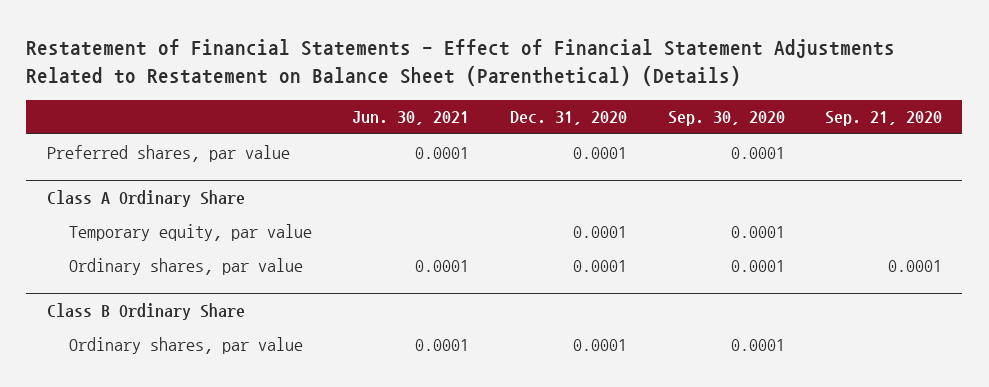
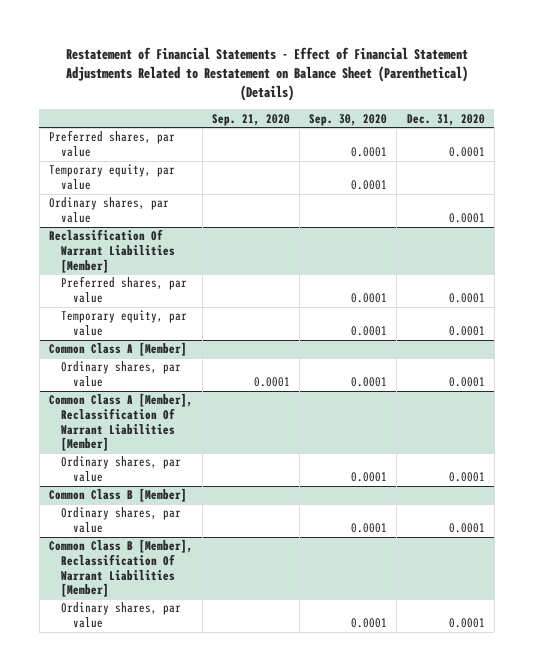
[352,111,470,126] Jun. 30, 2021 -> none
[46,189,245,207] Class A Ordinary Share -> none
none -> [48,164,175,191] Temporary equity, par value
none -> [48,197,169,224] Ordinary shares, par value
none -> [48,229,176,273] Reclassification Of Warrant Liabilities [Member]
none -> [61,276,188,304] Preferred shares, par value
none -> [48,342,187,357] Common Class A [Member]
[46,302,245,320] Class B Ordinary Share -> none
none -> [48,393,193,452] Common Class A [Member], Reclassification Of Warrant Liabilities [Member]
none -> [48,488,187,503] Common Class B [Member]
none -> [61,507,182,534] Ordinary shares, par value
none -> [48,539,193,598] Common Class B [Member], Reclassification Of Warrant Liabilities [Member]
none -> [61,602,182,629] Ordinary shares, par value

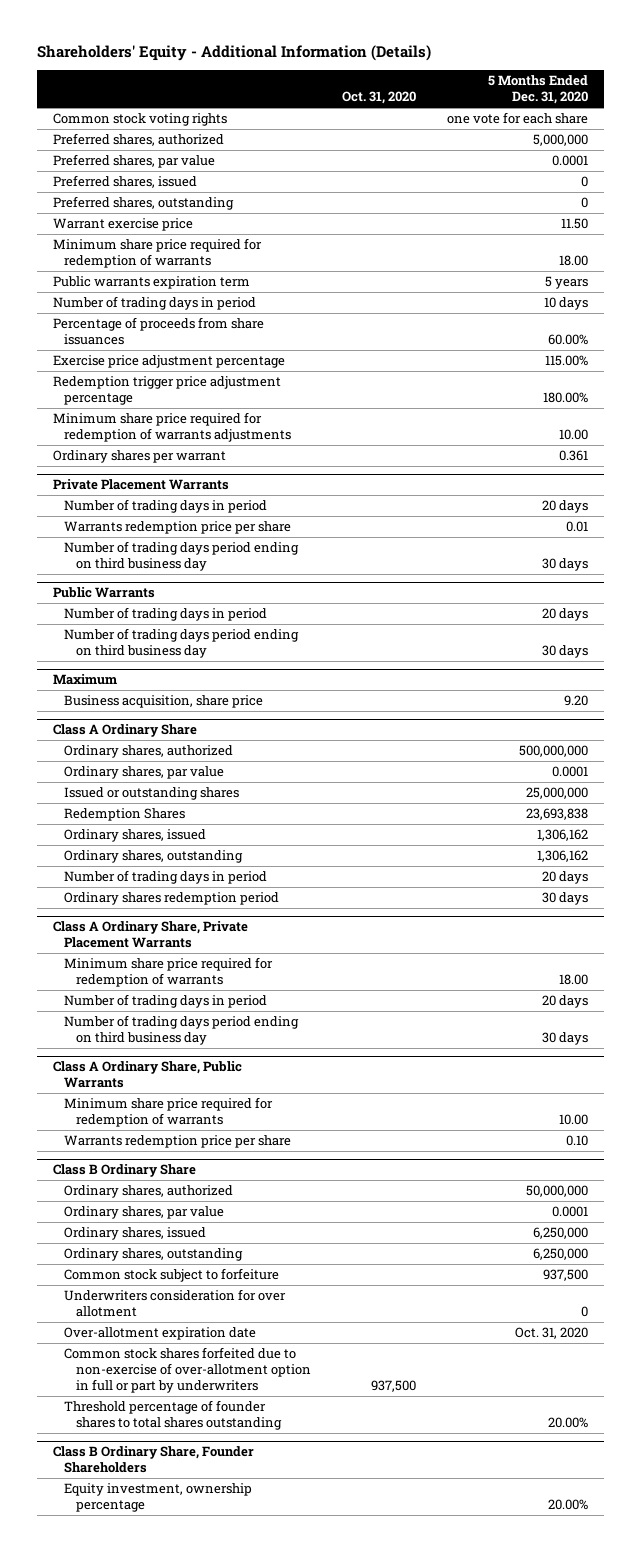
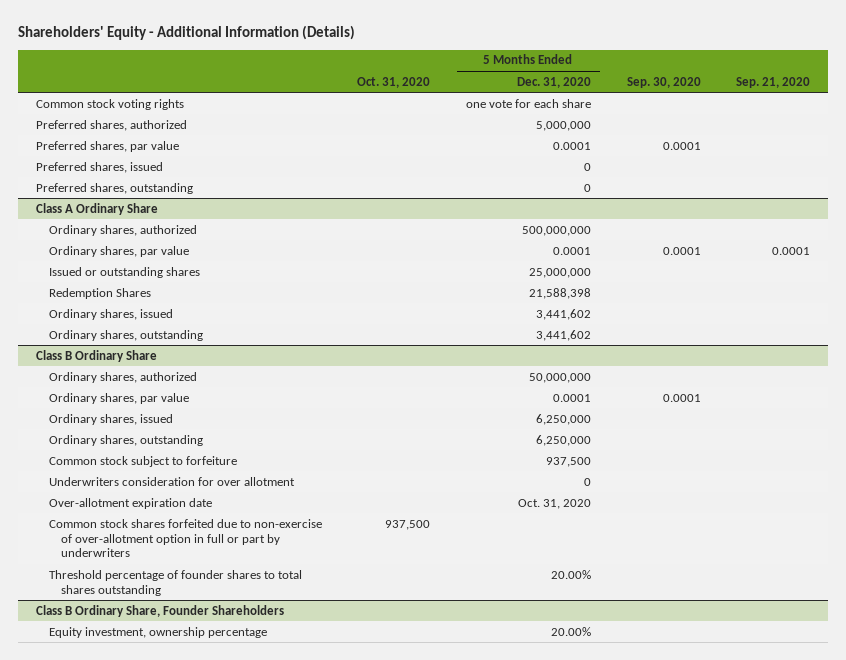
none -> [626,76,701,88] Sep. 30, 2020
none -> [736,76,811,88] Sep. 21, 2020
[52,218,193,232] Warrant exercise price -> none
[52,238,262,269] Minimum share price required for redemption of warrants -> none
[52,276,250,290] Public warrants expiration term -> none
[52,296,256,311] Number of trading days in period -> none
[52,317,264,346] Percentage of proceeds from share issuances -> none
[52,355,285,369] Exercise price adjustment percentage -> none
[52,376,281,406] Redemption trigger price adjustment percentage -> none
[52,412,292,443] Minimum share price required for redemption of warrants adjustments -> none
[52,450,226,464] Ordinary shares per warrant -> none
[52,479,229,491] Private Placement Warrants -> none
[64,499,268,514] Number of trading days in period -> none
[64,521,292,535] Warrants redemption price per share -> none
[64,541,300,572] Number of trading days period ending on third business day -> none
[52,587,155,599] Public Warrants -> none
[64,607,268,622] Number of trading days in period -> none
[64,628,300,659] Number of trading days period ending on third business day -> none
[52,674,117,686] Maximum -> none
[64,695,264,709] Business acquisition, share price -> none
[64,870,268,885] Number of trading days in period -> none
[64,892,280,906] Ordinary shares redemption period -> none
[52,921,248,949] Class A Ordinary Share, Private Placement Warrants -> none
[64,957,274,988] Minimum share price required for redemption of warrants -> none
[64,994,268,1009] Number of trading days in period -> none
[64,1015,300,1046] Number of trading days period ending on third business day -> none
[52,1061,242,1089] Class A Ordinary Share, Public Warrants -> none
[64,1097,274,1128] Minimum share price required for redemption of warrants -> none
[64,1135,292,1149] Warrants redemption price per share -> none
[526,808,589,821] 23,693,838 -> [528,287,591,299] 21,588,398
[537,829,589,842] 1,306,162 -> [535,308,591,320] 3,441,602
[537,850,589,863] 1,306,162 -> [535,329,591,341] 3,441,602

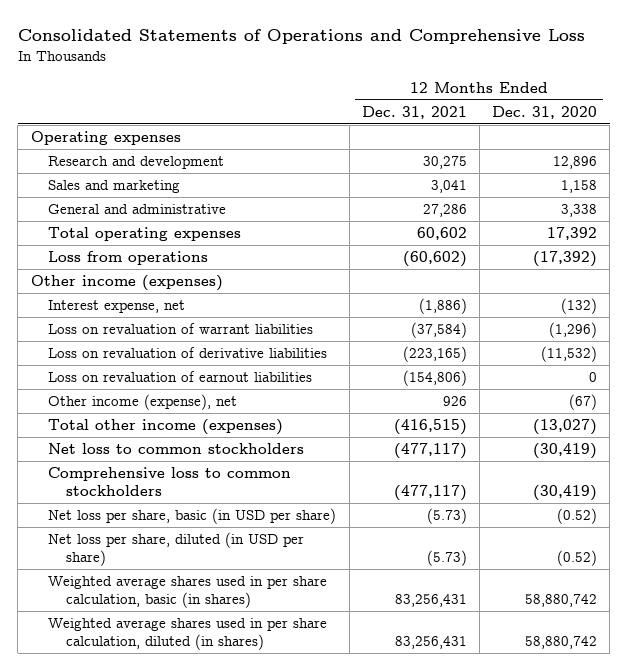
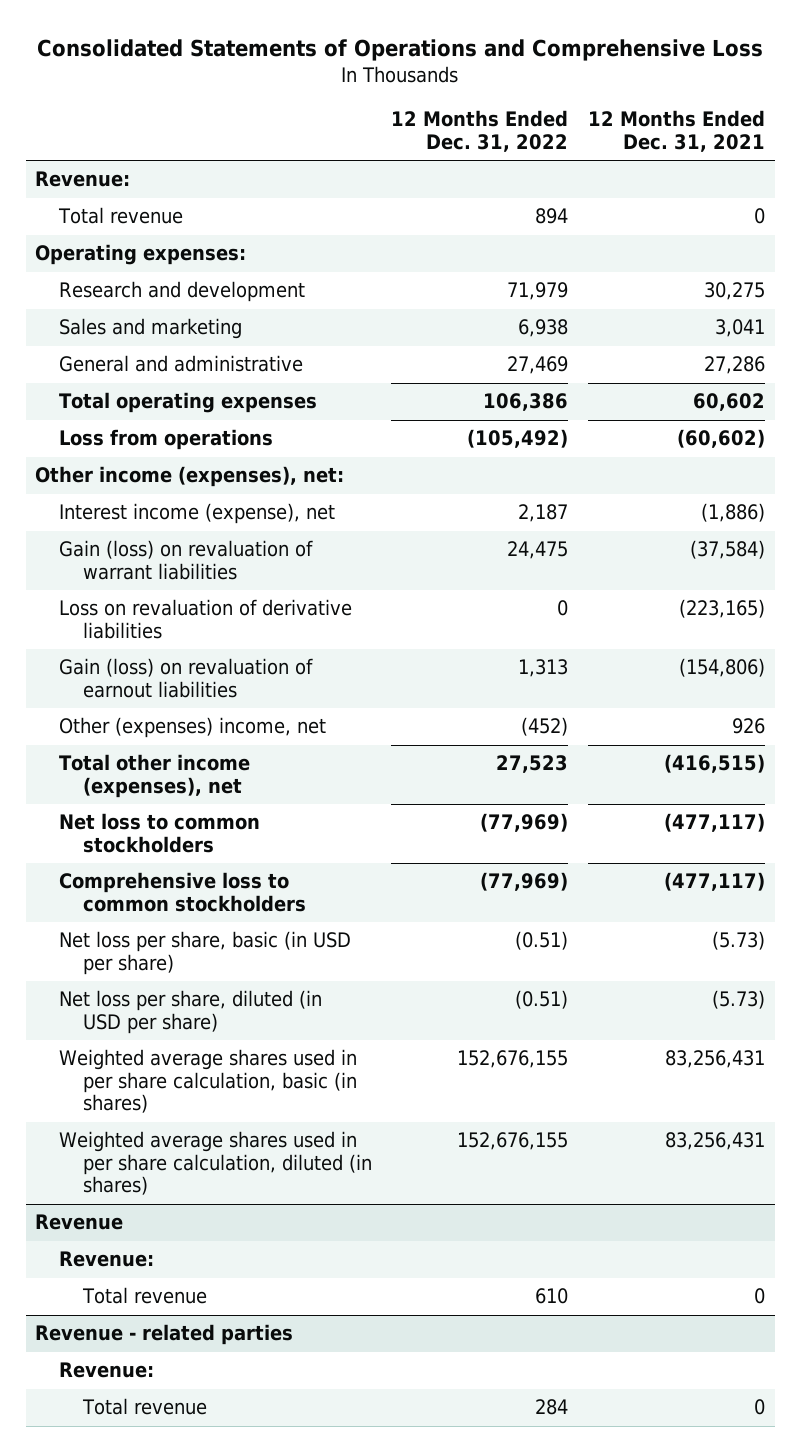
[492,106,598,120] Dec. 31, 2020 -> none
none -> [391,110,569,152] 12 Months Ended Dec. 31, 2022
none -> [35,171,131,188] Revenue:
none -> [58,207,184,225] Total revenue
[30,131,181,146] Operating expenses -> [35,244,247,266] Operating expenses:
[30,275,223,292] Other income (expenses) -> [35,466,345,488] Other income (expenses), net:
[48,300,186,314] Interest expense, net -> [59,503,336,525] Interest income (expense), net
[48,323,314,335] Loss on revaluation of warrant liabilities -> [59,540,314,580] Gain (loss) on revaluation of warrant liabilities
[48,371,313,383] Loss on revaluation of earnout liabilities -> [59,658,314,698] Gain (loss) on revaluation of earnout liabilities
[48,394,238,411] Other income (expense), net -> [59,717,327,739] Other (expenses) income, net
[48,419,284,436] Total other income (expenses) -> [59,754,251,798] Total other income (expenses), net
none -> [35,1214,124,1231] Revenue
none -> [59,1251,155,1268] Revenue:
none -> [81,1287,207,1305] Total revenue
none -> [35,1324,294,1346] Revenue - related parties
none -> [59,1362,155,1379] Revenue:
none -> [81,1398,207,1416] Total revenue

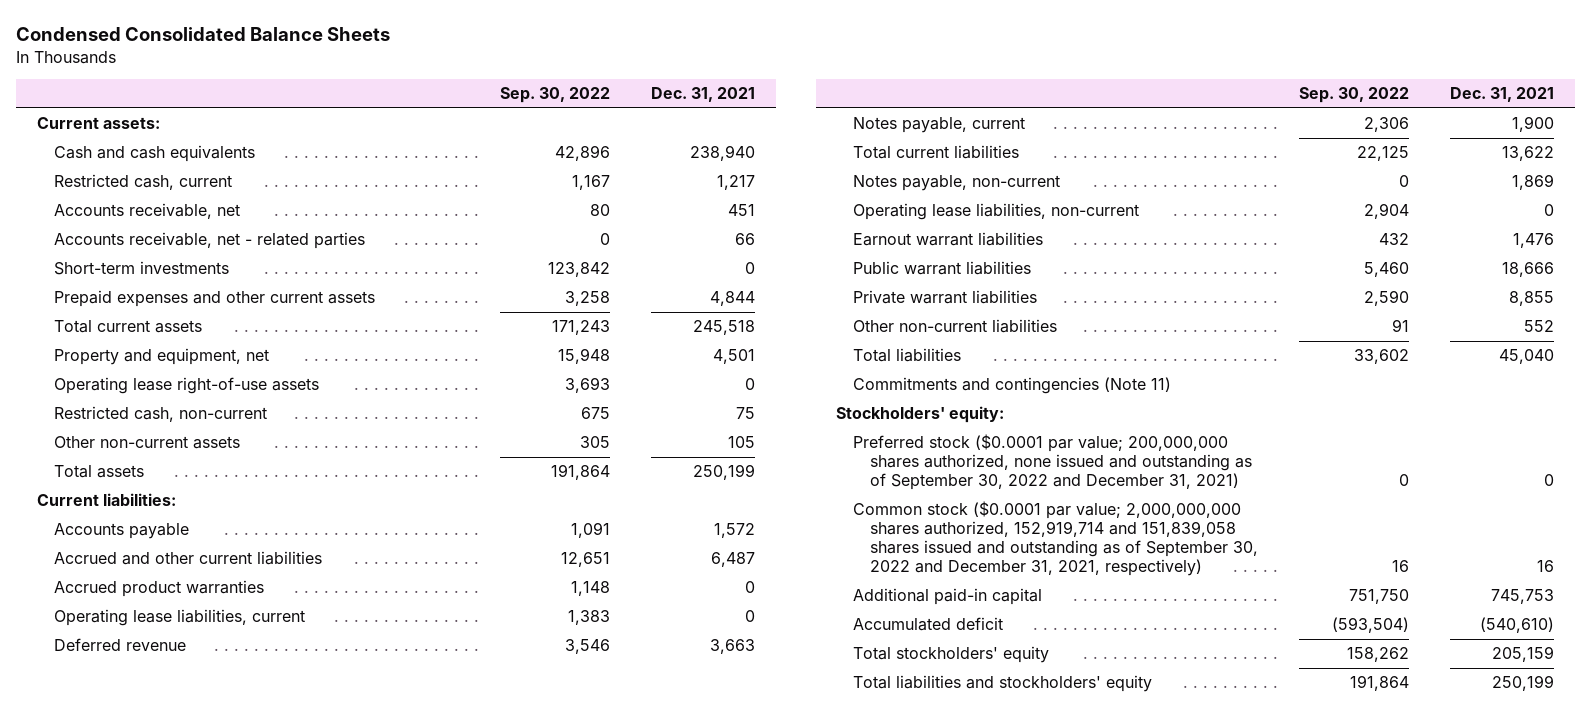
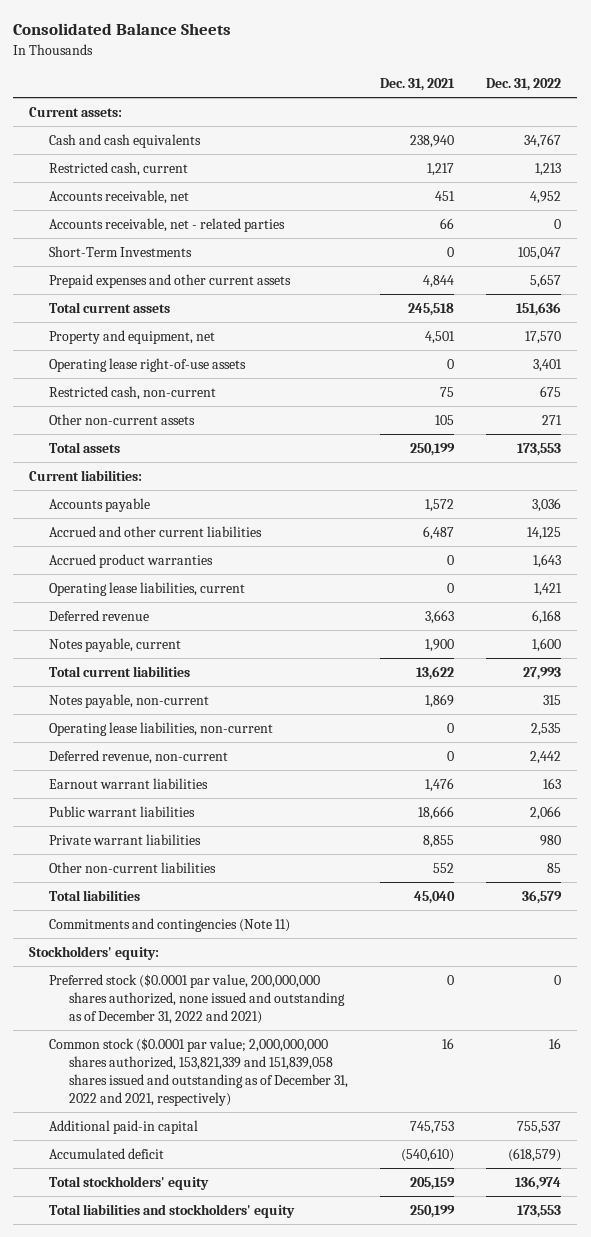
[16,27,391,42] Condensed Consolidated Balance Sheets -> [13,23,232,36] Consolidated Balance Sheets
[499,87,610,104] Sep. 30, 2022 -> none
none -> [486,77,562,91] Dec. 31, 2022
[53,261,229,276] Short-term investments -> [49,245,193,257] Short-Term Investments
none -> [49,749,229,764] Deferred revenue, non-current
[852,434,1252,491] Preferred stock ($0.0001 par value; 200,000,000 shares authorized, none issued and outstanding as of September 30, 2022 and December 31, 2021) -> [49,973,346,1024] Preferred stock ($0.0001 par value, 200,000,000 shares authorized, none issued and outstanding as of December 31, 2022 and 2021)
[852,501,1258,577] Common stock ($0.0001 par value; 2,000,000,000 shares authorized, 152,919,714 and 151,839,058 shares issued and outstanding as of September 30, 2022 and December 31, 2021, respectively) -> [49,1037,349,1106] Common stock ($0.0001 par value; 2,000,000,000 shares authorized, 153,821,339 and 151,839,058 shares issued and outstanding as of December 31, 2022 and 2021, respectively)

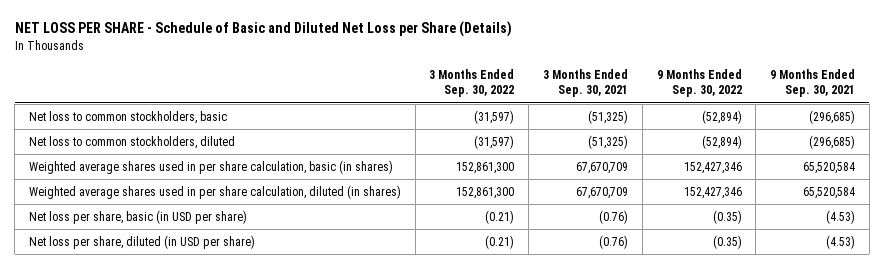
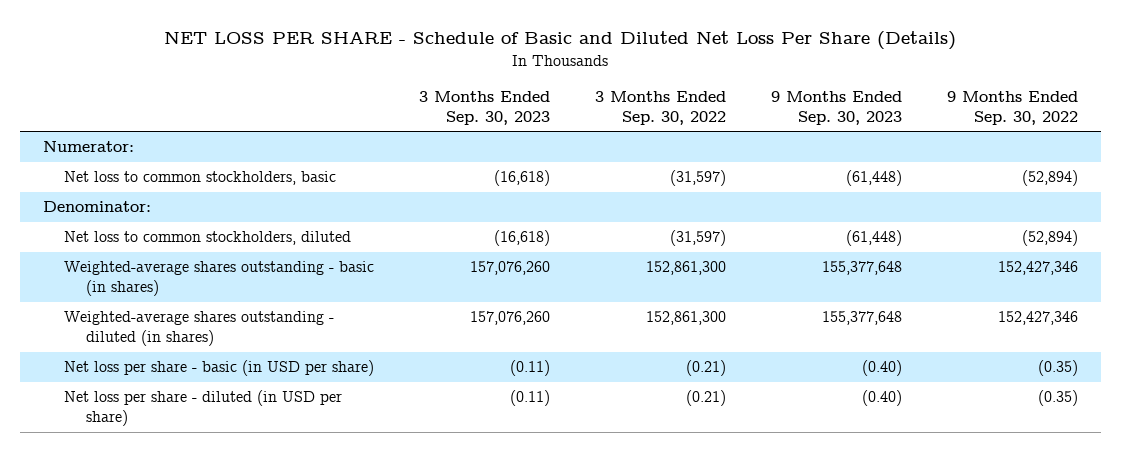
[14,21,512,38] NET LOSS PER SHARE - Schedule of Basic and Diluted Net Loss per Share (Details) -> [164,31,957,51] NET LOSS PER SHARE - Schedule of Basic and Diluted Net Loss Per Share (Details)
[543,68,629,98] 3 Months Ended Sep. 30, 2021 -> none
[770,68,856,98] 9 Months Ended Sep. 30, 2021 -> none
none -> [419,90,551,125] 3 Months Ended Sep. 30, 2023
none -> [771,90,903,125] 9 Months Ended Sep. 30, 2023
none -> [42,141,134,153] Numerator:
none -> [42,201,151,213] Denominator:
[28,159,393,174] Weighted average shares used in per share calculation, basic (in shares) -> [64,261,375,297] Weighted-average shares outstanding - basic (in shares)
[28,184,401,199] Weighted average shares used in per share calculation, diluted (in shares) -> [64,311,335,347] Weighted-average shares outstanding - diluted (in shares)
[28,209,247,224] Net loss per share, basic (in USD per share) -> [64,360,375,377] Net loss per share - basic (in USD per share)
[28,234,255,249] Net loss per share, diluted (in USD per share) -> [64,390,343,427] Net loss per share - diluted (in USD per share)

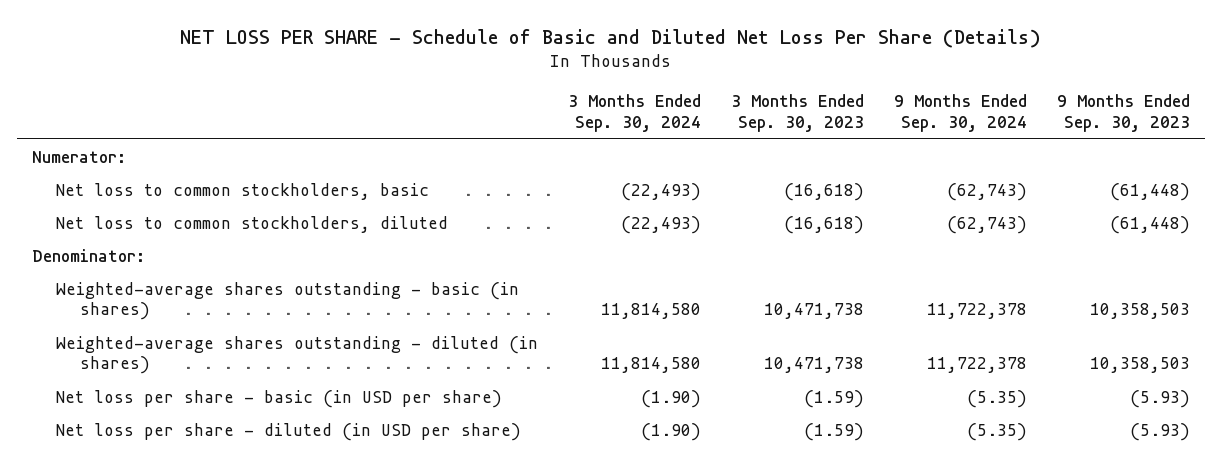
[595,90,727,125] 3 Months Ended Sep. 30, 2022 -> none
[947,90,1079,125] 9 Months Ended Sep. 30, 2022 -> none
none -> [567,94,701,133] 3 Months Ended Sep. 30, 2024
none -> [893,94,1027,133] 9 Months Ended Sep. 30, 2024
[42,201,151,213] Denominator: -> [32,248,146,262] Denominator:
[470,261,551,276] 157,076,260 -> [763,303,864,320] 10,471,738
[822,261,903,276] 155,377,648 -> [1089,303,1190,320] 10,358,503
[470,311,551,326] 157,076,260 -> [763,357,864,374] 10,471,738
[822,311,903,326] 155,377,648 -> [1089,357,1190,374] 10,358,503
[510,360,551,377] (0.11) -> [803,389,864,408] (1.59)
[862,360,903,377] (0.40) -> [1129,389,1190,408] (5.93)
[510,390,551,407] (0.11) -> [803,422,864,441] (1.59)
[862,390,903,407] (0.40) -> [1129,422,1190,441] (5.93)

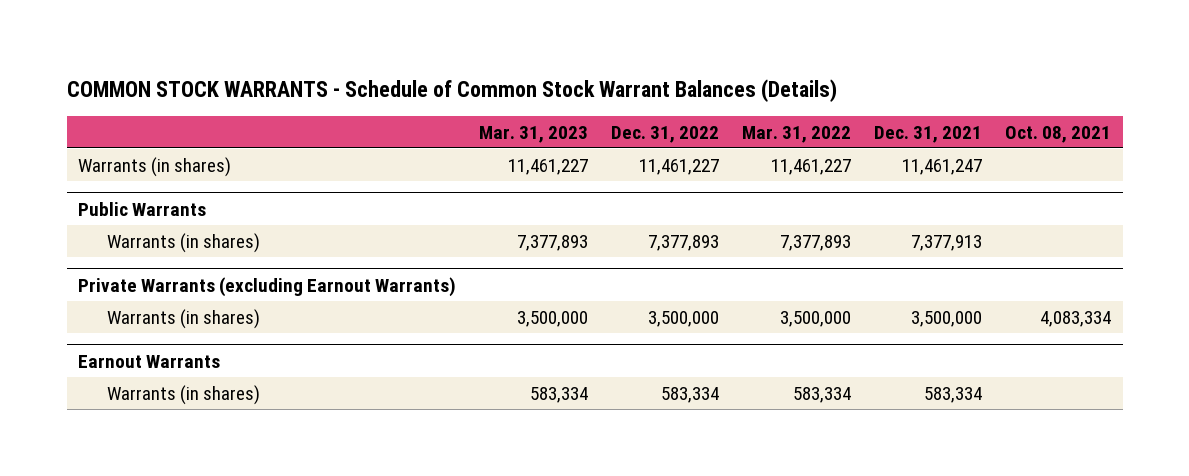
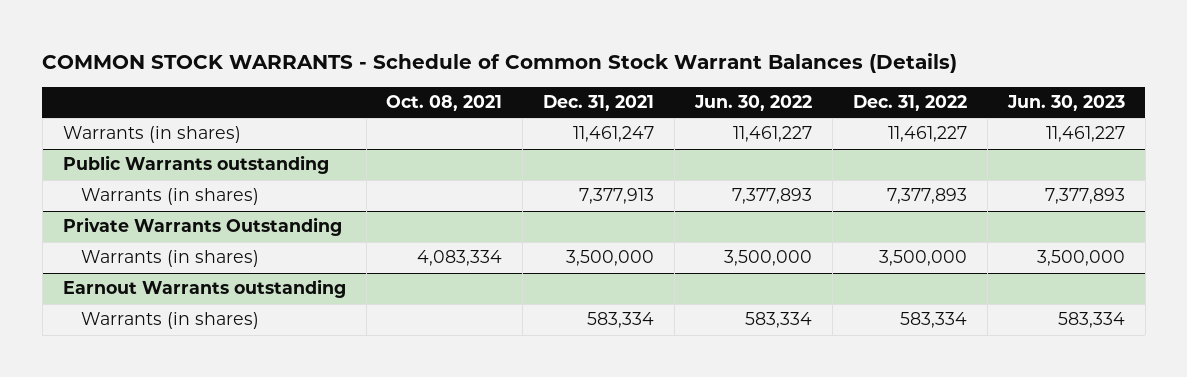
[479,125,589,143] Mar. 31, 2023 -> none
[742,125,852,143] Mar. 31, 2022 -> none
none -> [694,94,813,111] Jun. 30, 2022
none -> [1006,94,1125,111] Jun. 30, 2023
[78,201,207,216] Public Warrants -> [62,155,329,175] Public Warrants outstanding
[78,276,457,297] Private Warrants (excluding Earnout Warrants) -> [62,217,342,237] Private Warrants Outstanding
[78,354,221,368] Earnout Warrants -> [62,279,346,299] Earnout Warrants outstanding

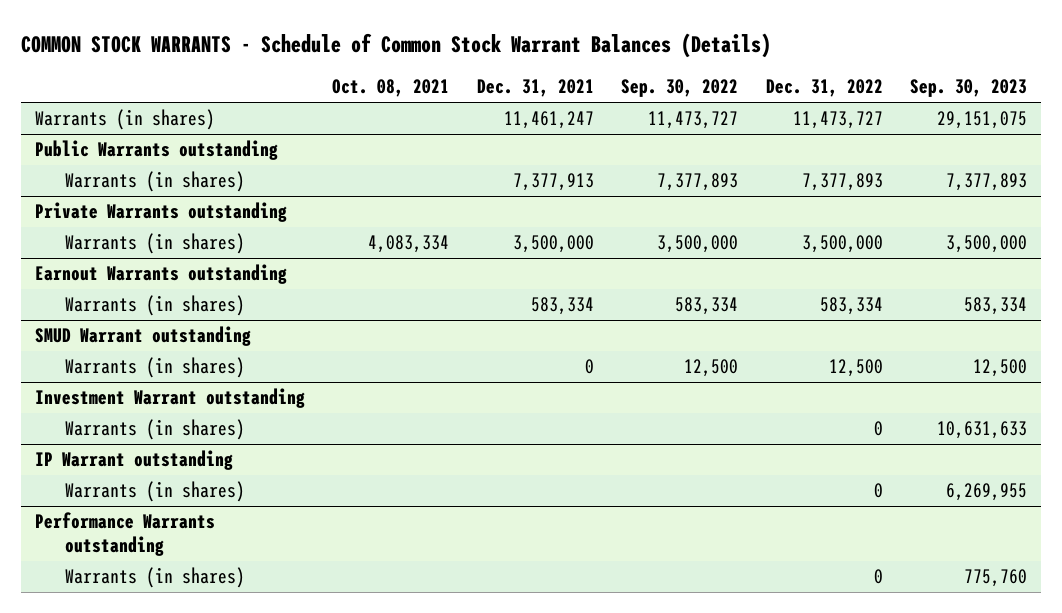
[694,94,813,111] Jun. 30, 2022 -> none
[1006,94,1125,111] Jun. 30, 2023 -> none
none -> [621,79,739,98] Sep. 30, 2022
none -> [909,79,1027,98] Sep. 30, 2023
[887,126,967,143] 11,461,227 -> [792,111,883,130] 11,473,727
[62,217,342,237] Private Warrants Outstanding -> [35,202,288,223] Private Warrants outstanding
none -> [35,326,252,347] SMUD Warrant outstanding
none -> [65,357,246,379] Warrants (in shares)
none -> [35,388,306,409] Investment Warrant outstanding
none -> [65,419,246,441] Warrants (in shares)
none -> [35,450,234,471] IP Warrant outstanding
none -> [65,481,246,503] Warrants (in shares)
none -> [35,512,216,556] Performance Warrants outstanding
none -> [65,567,246,589] Warrants (in shares)

